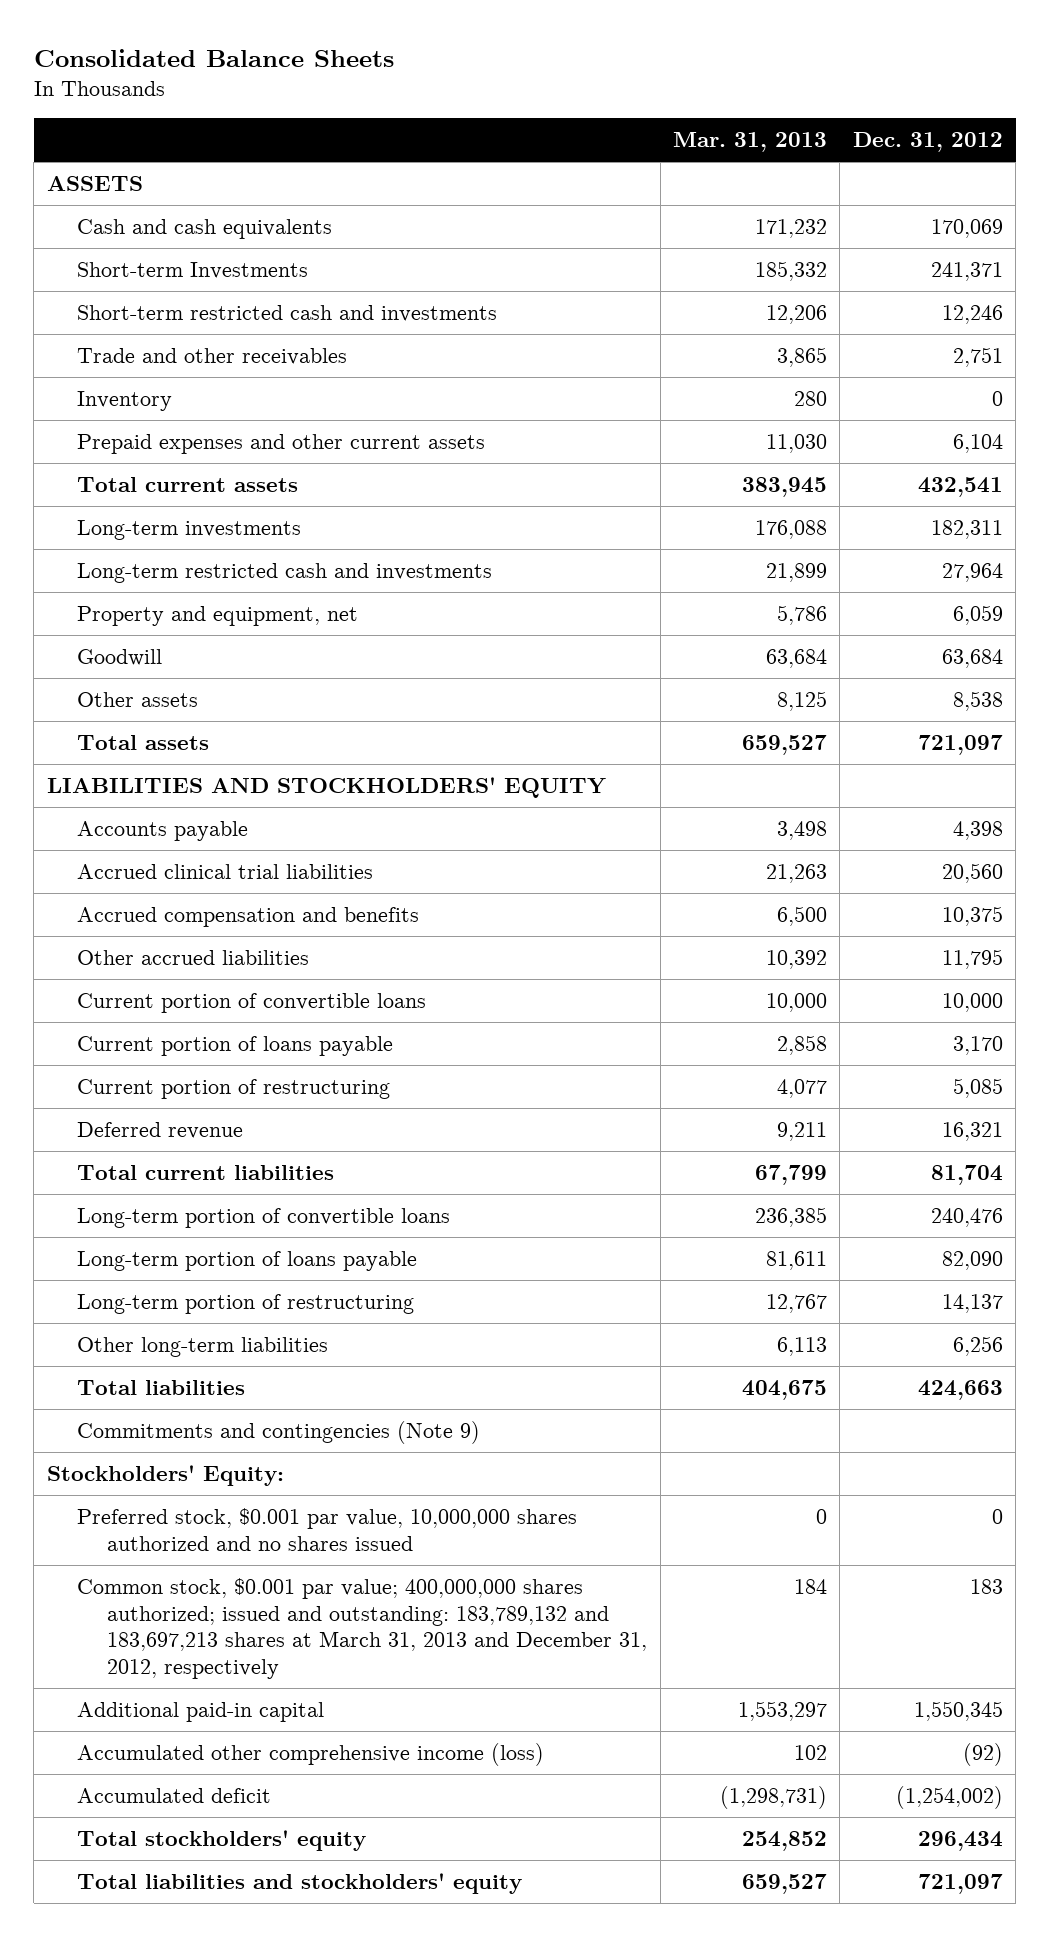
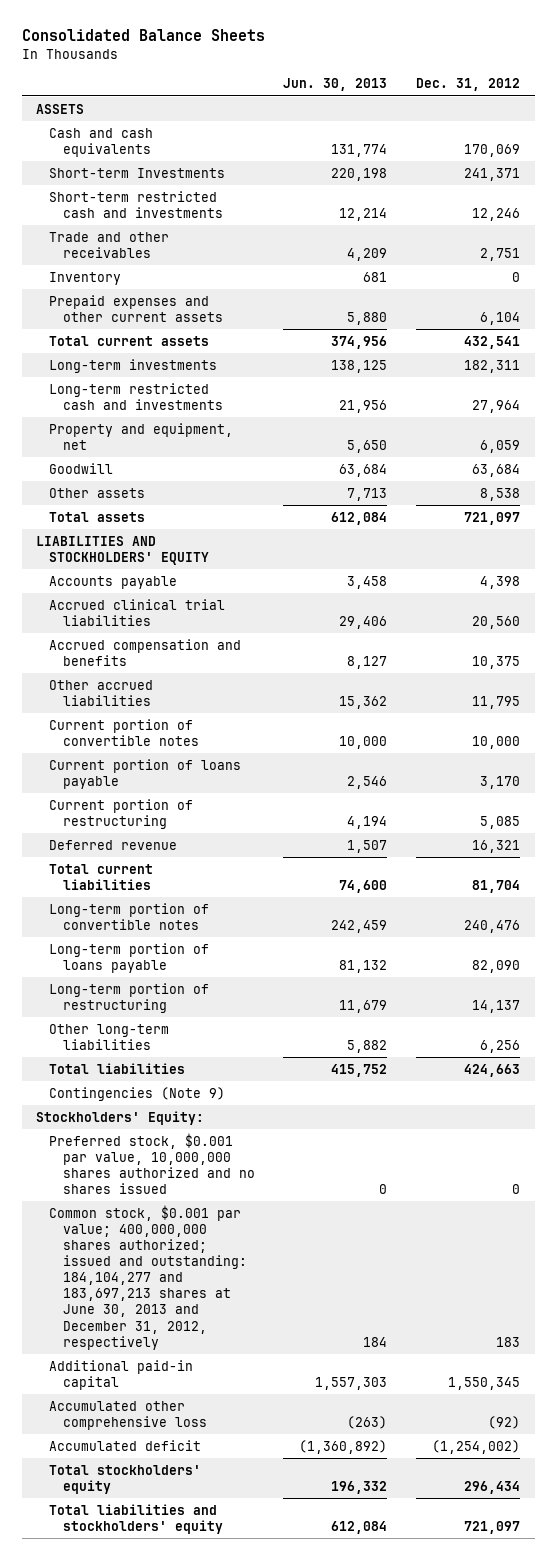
[673,132,828,153] Mar. 31, 2013 -> none
none -> [283,78,388,92] Jun. 30, 2013
[76,993,426,1014] Current portion of convertible loans -> [49,718,199,746] Current portion of convertible notes
[76,1208,450,1229] Long-term portion of convertible loans -> [49,902,210,930] Long-term portion of convertible notes
[76,1421,480,1445] Commitments and contingencies (Note 9) -> [49,1086,226,1101] Contingencies (Note 9)
[76,1578,648,1679] Common stock, $0.001 par value; 400,000,000 shares authorized; issued and outstanding: 183,789,132 and 183,697,213 shares at March 31, 2013 and December 31, 2012, respectively -> [49,1204,247,1350] Common stock, $0.001 par value; 400,000,000 shares authorized; issued and outstanding: 184,104,277 and 183,697,213 shares at June 30, 2013 and December 31, 2012, respectively
[76,1743,544,1767] Accumulated other comprehensive income (loss) -> [49,1400,207,1430] Accumulated other comprehensive loss

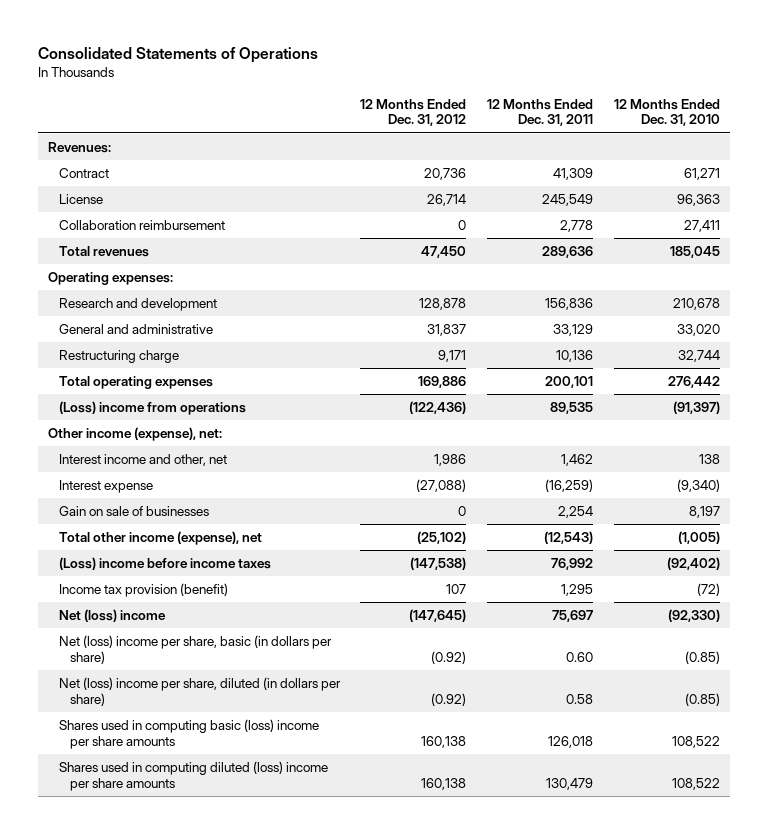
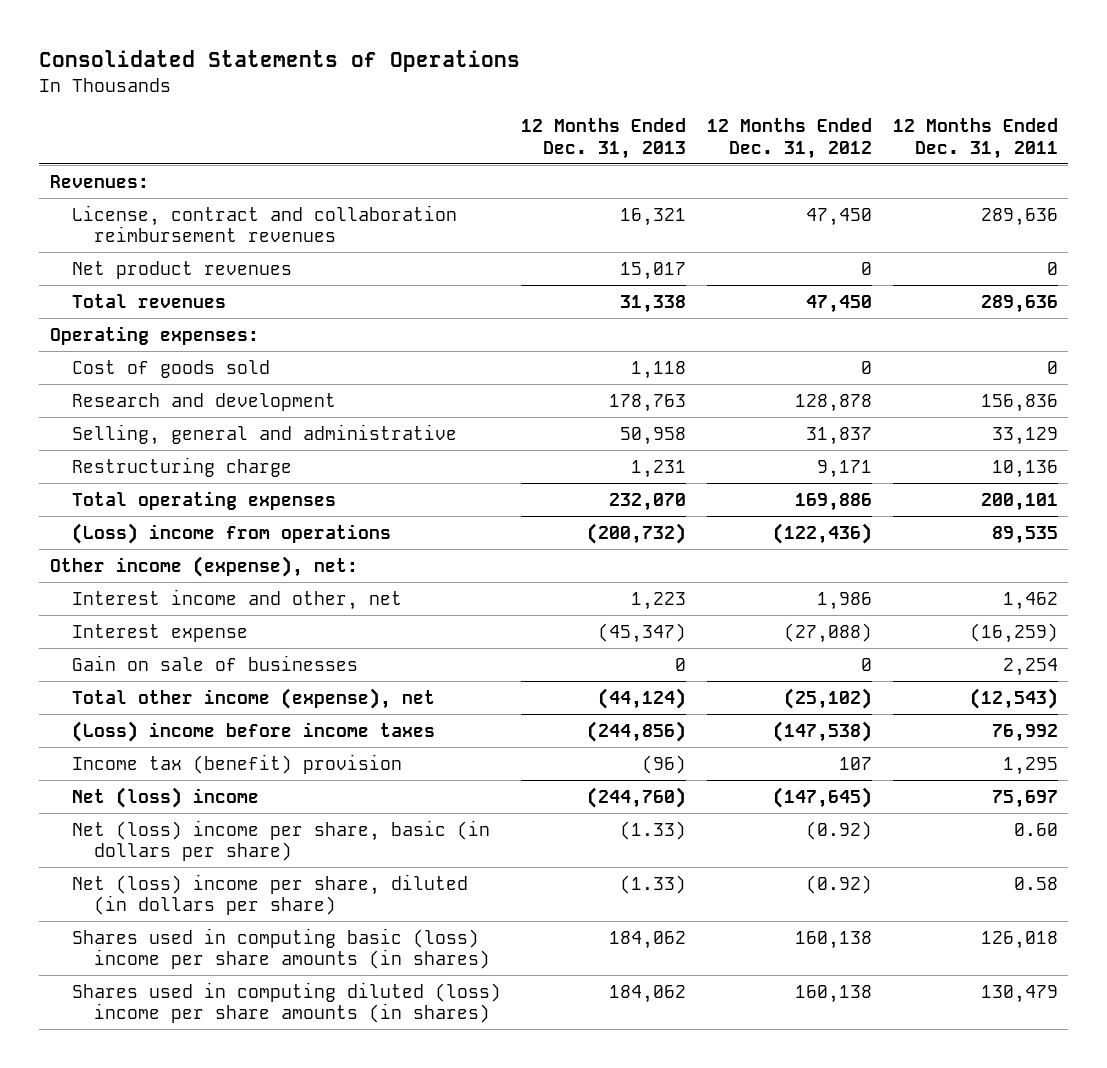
[613,98,720,127] 12 Months Ended Dec. 31, 2010 -> none
none -> [521,118,687,159] 12 Months Ended Dec. 31, 2013
[58,168,109,179] Contract -> none
[58,194,103,205] License -> none
[58,220,225,231] Collaboration reimbursement -> none
none -> [71,204,457,242] License, contract and collaboration reimbursement revenues
none -> [71,260,292,279] Net product revenues
none -> [71,359,270,378] Cost of goods sold
[58,324,213,335] General and administrative -> [71,423,457,445] Selling, general and administrative
[58,583,228,598] Income tax provision (benefit) -> [71,753,402,774] Income tax (benefit) provision
[58,719,319,749] Shares used in computing basic (loss) income per share amounts -> [71,927,490,969] Shares used in computing basic (loss) income per share amounts (in shares)
[58,761,328,791] Shares used in computing diluted (loss) income per share amounts -> [71,981,501,1023] Shares used in computing diluted (loss) income per share amounts (in shares)

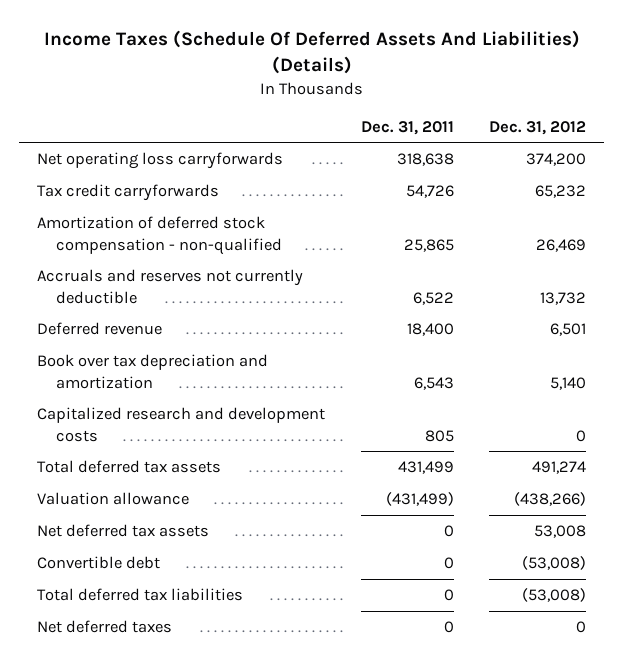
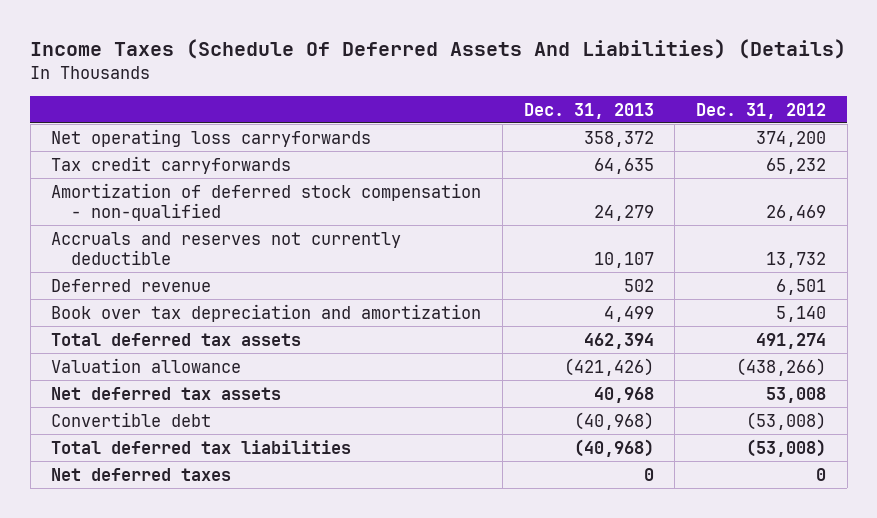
[360,120,454,135] Dec. 31, 2011 -> none
none -> [523,102,654,119] Dec. 31, 2013
[37,407,326,442] Capitalized research and development costs -> none

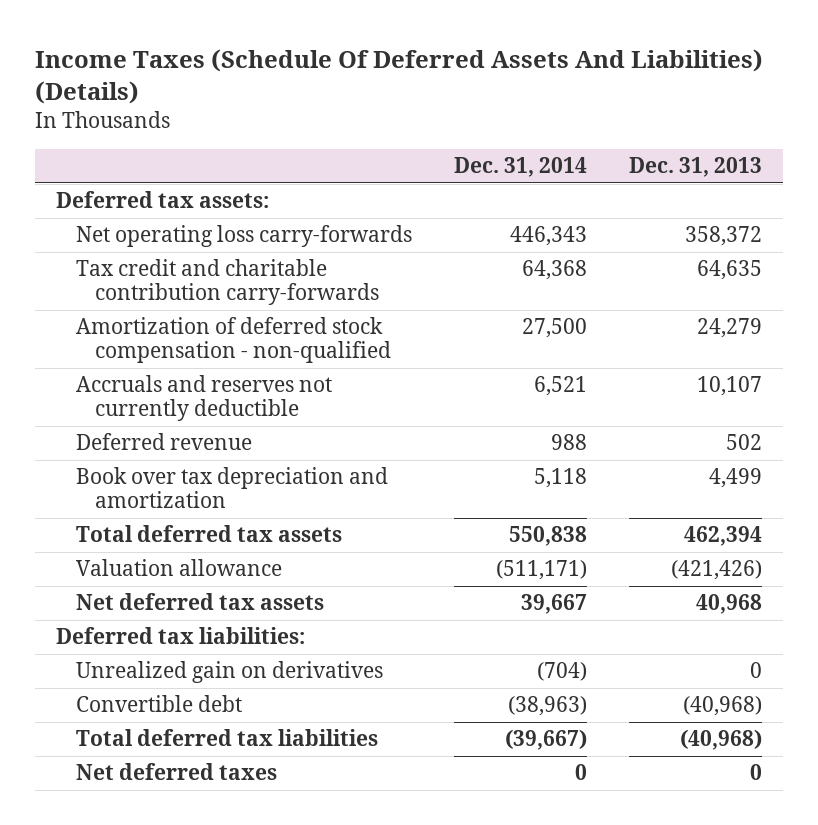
[696,102,827,119] Dec. 31, 2012 -> none
none -> [453,157,587,178] Dec. 31, 2014
none -> [56,191,270,209] Deferred tax assets:
[51,128,372,147] Net operating loss carryforwards -> [75,225,412,248] Net operating loss carry-forwards
[51,155,292,174] Tax credit carryforwards -> [75,259,380,306] Tax credit and charitable contribution carry-forwards
none -> [56,627,306,645] Deferred tax liabilities:
none -> [75,661,383,684] Unrealized gain on derivatives

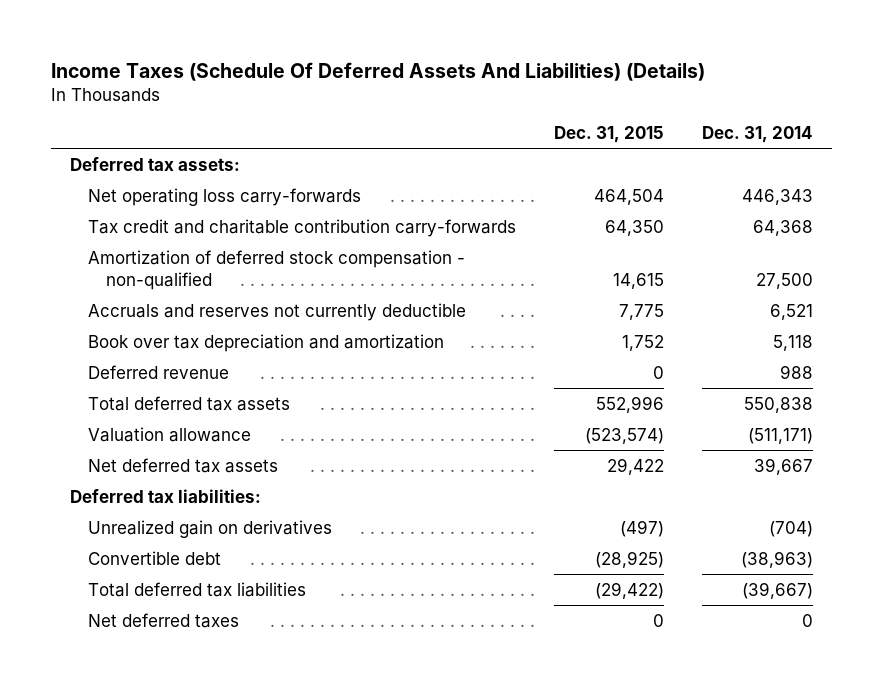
[628,157,762,178] Dec. 31, 2013 -> none
none -> [553,126,664,144] Dec. 31, 2015
[75,433,252,451] Deferred revenue -> [88,364,230,379] Deferred revenue

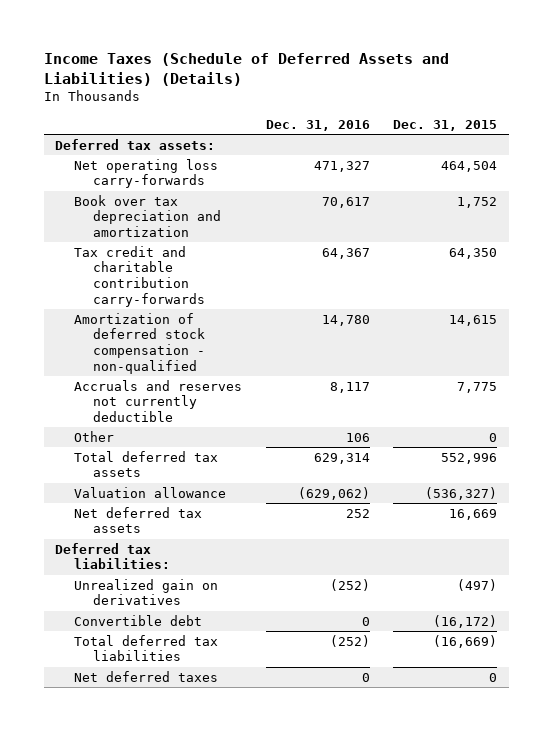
[51,61,706,81] Income Taxes (Schedule Of Deferred Assets And Liabilities) (Details) -> [43,52,449,86] Income Taxes (Schedule of Deferred Assets and Liabilities) (Details)
[701,126,813,144] Dec. 31, 2014 -> none
none -> [265,119,370,131] Dec. 31, 2016
[88,333,445,352] Book over tax depreciation and amortization -> [74,194,222,238] Book over tax depreciation and amortization
[88,364,230,379] Deferred revenue -> none
none -> [74,430,115,442] Other
[584,427,664,444] (523,574) -> [425,486,498,500] (536,327)
[606,457,664,475] 29,422 -> [449,508,498,520] 16,669
[594,550,664,568] (28,925) -> [433,614,498,628] (16,172)
[594,581,664,599] (29,422) -> [433,634,498,648] (16,669)

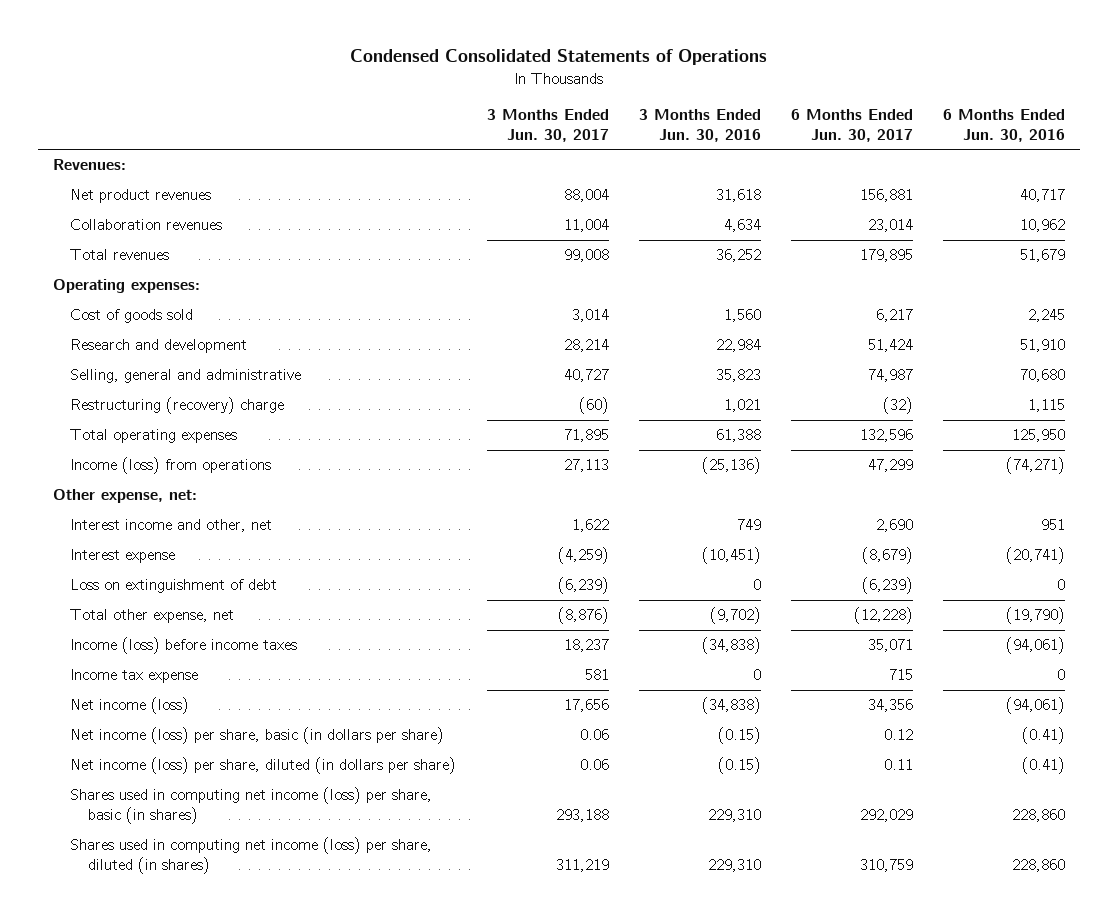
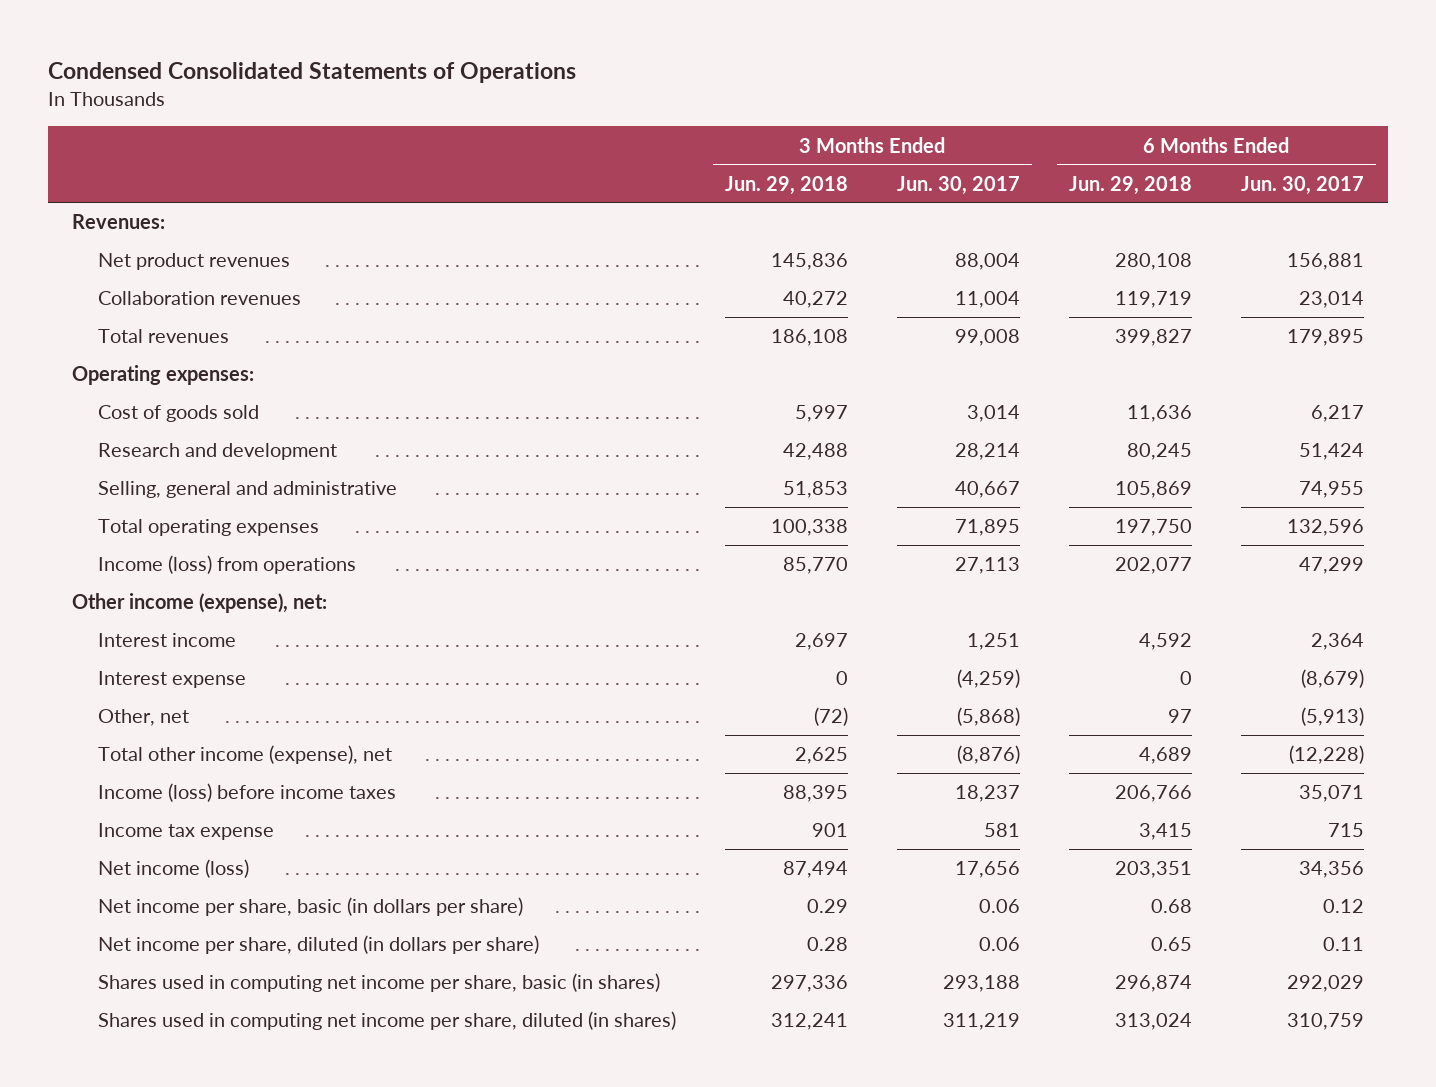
[638,108,761,142] 3 Months Ended Jun. 30, 2016 -> none
[942,108,1065,142] 6 Months Ended Jun. 30, 2016 -> none
none -> [724,175,848,195] Jun. 29, 2018
none -> [1068,175,1192,195] Jun. 29, 2018
[70,397,285,415] Restructuring (recovery) charge -> none
[563,369,609,383] 40,727 -> [954,481,1020,499] 40,667
[867,369,913,383] 74,987 -> [1298,481,1364,499] 74,955
[70,519,273,533] Interest income and other, net -> none
[53,489,198,504] Other expense, net: -> [72,593,328,614] Other income (expense), net:
none -> [97,633,236,648] Interest income
[70,579,278,594] Loss on extinguishment of debt -> none
none -> [97,709,189,727] Other, net
[70,609,235,624] Total other expense, net -> [97,745,392,765] Total other income (expense), net
[70,727,445,745] Net income (loss) per share, basic (in dollars per share) -> [97,897,523,917] Net income per share, basic (in dollars per share)
[70,757,457,775] Net income (loss) per share, diluted (in dollars per share) -> [97,935,539,955] Net income per share, diluted (in dollars per share)
[70,787,433,825] Shares used in computing net income (loss) per share, basic (in shares) -> [97,973,660,993] Shares used in computing net income per share, basic (in shares)
[70,837,433,875] Shares used in computing net income (loss) per share, diluted (in shares) -> [97,1011,676,1031] Shares used in computing net income per share, diluted (in shares)

